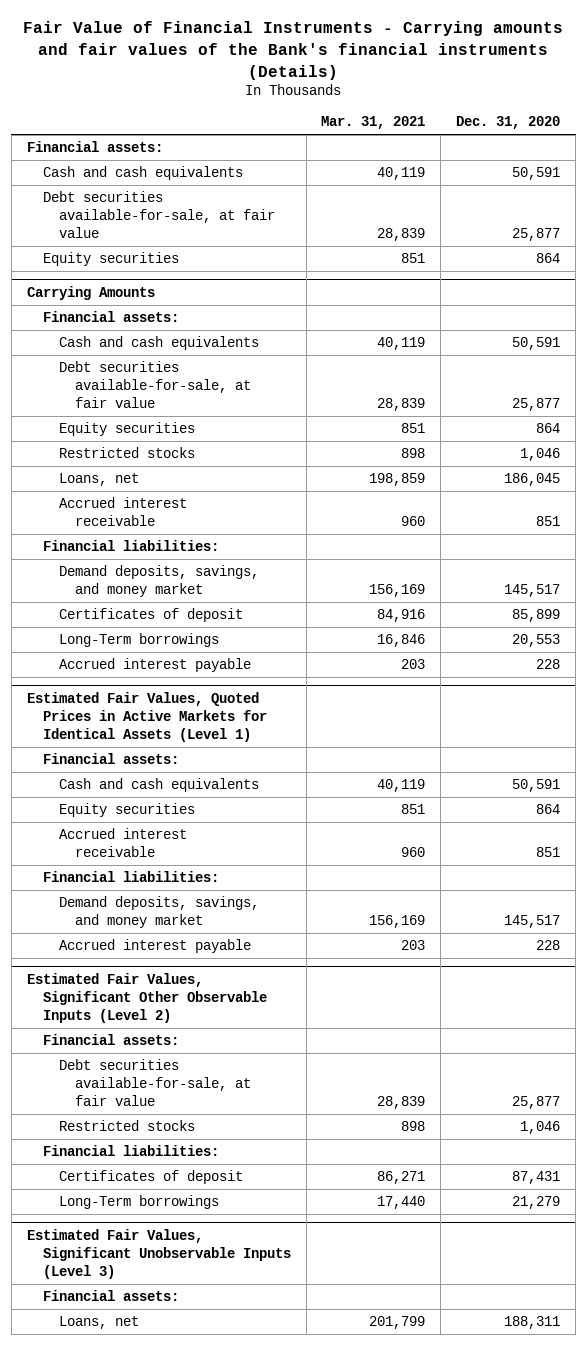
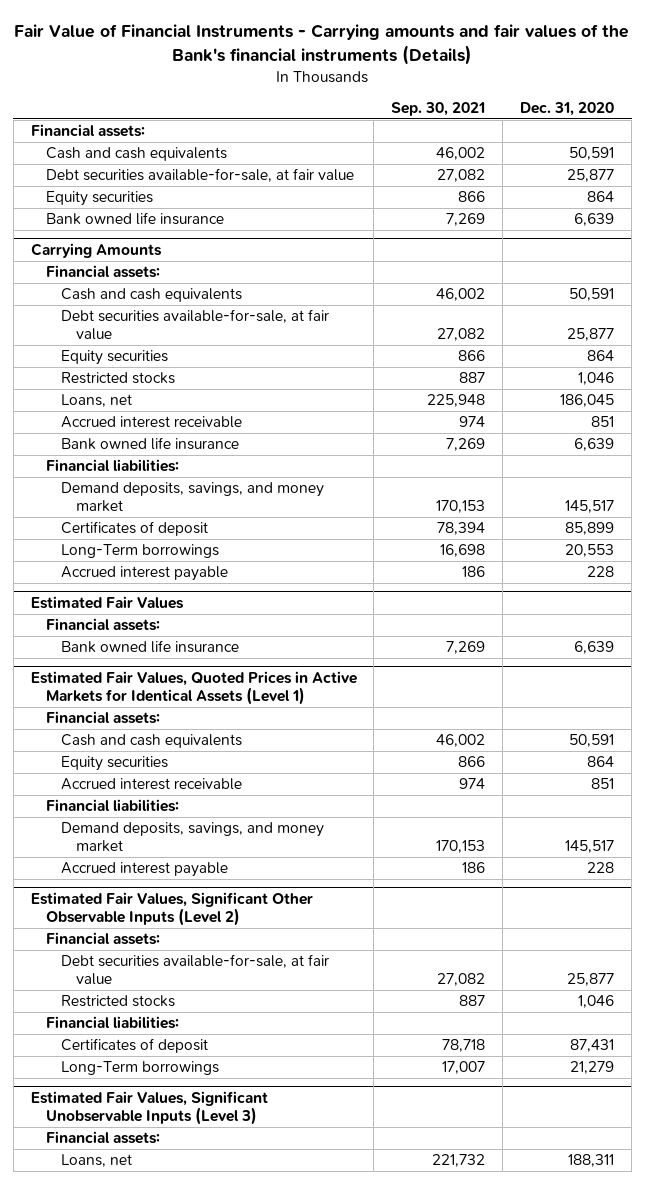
[321,116,426,130] Mar. 31, 2021 -> none
none -> [391,102,486,117] Sep. 30, 2021
none -> [45,212,224,226] Bank owned life insurance
none -> [60,437,239,451] Bank owned life insurance
none -> [30,596,184,610] Estimated Fair Values
none -> [45,618,160,632] Financial assets:
none -> [60,640,239,654] Bank owned life insurance

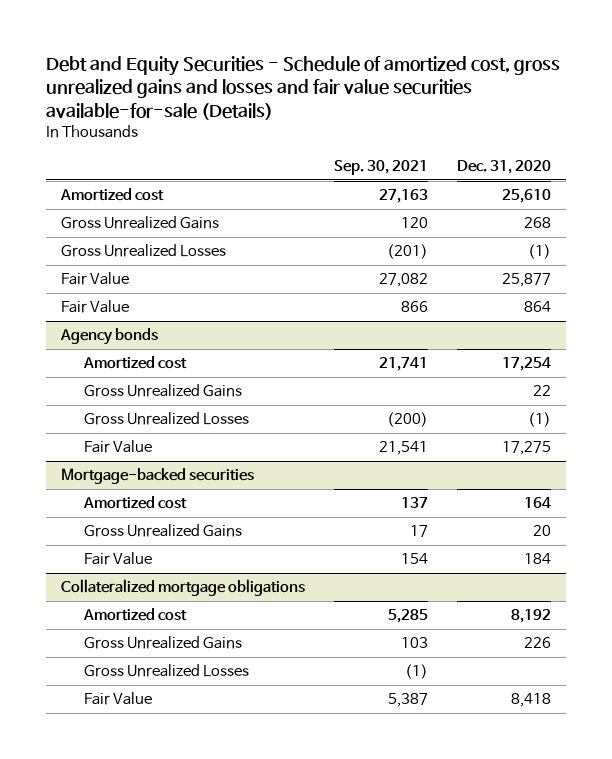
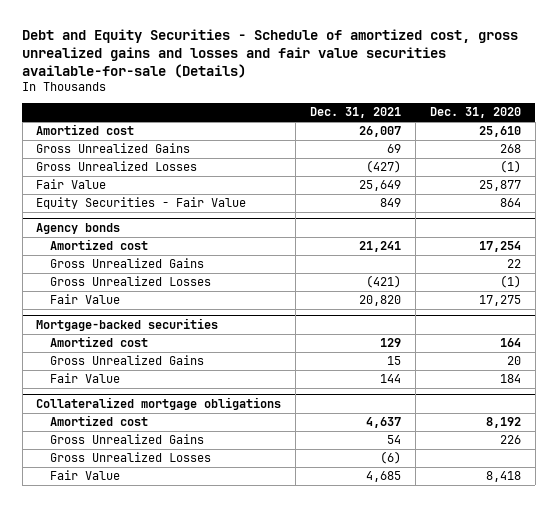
[333,160,428,176] Sep. 30, 2021 -> none
none -> [310,107,402,119] Dec. 31, 2021
[60,300,129,314] Fair Value -> [36,197,247,210] Equity Securities - Fair Value

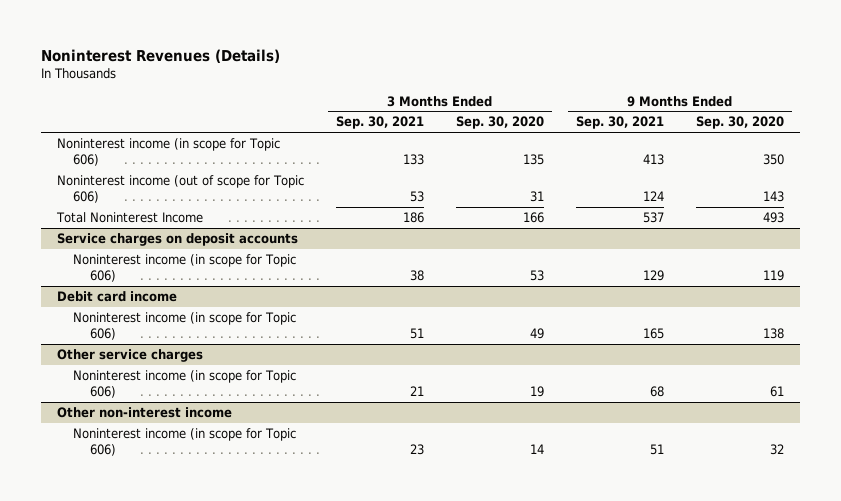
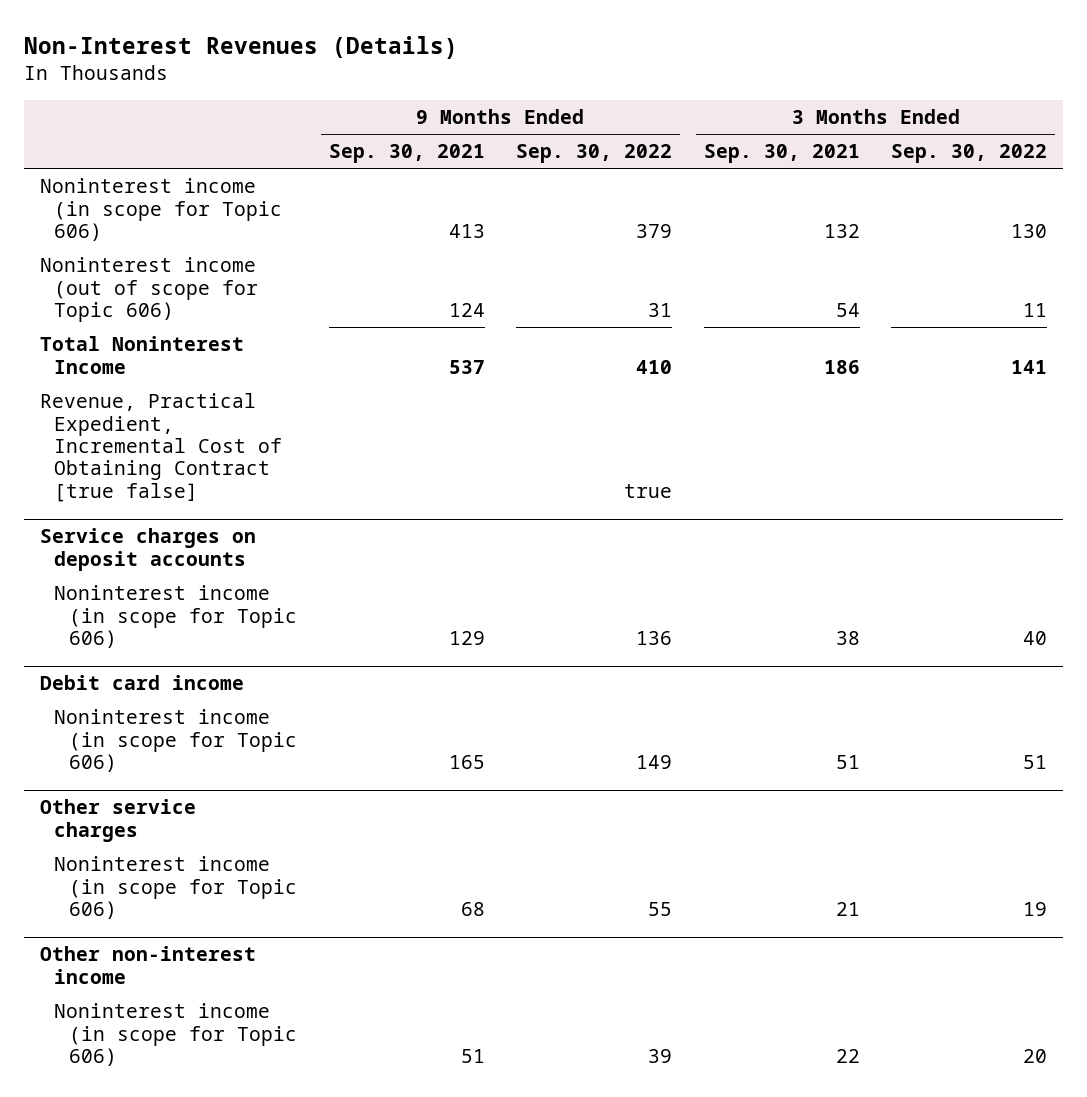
[41,48,281,63] Noninterest Revenues (Details) -> [23,36,458,60] Non-Interest Revenues (Details)
[456,116,545,130] Sep. 30, 2020 -> none
[696,116,785,130] Sep. 30, 2020 -> none
none -> [516,144,673,164] Sep. 30, 2022
none -> [891,144,1048,164] Sep. 30, 2022
[403,154,425,166] 133 -> [823,223,860,238] 132
[410,191,425,203] 53 -> [835,302,860,317] 54
none -> [39,393,283,502] Revenue, Practical Expedient, Incremental Cost of Obtaining Contract [true false]
[410,444,425,456] 23 -> [835,1048,860,1063] 22

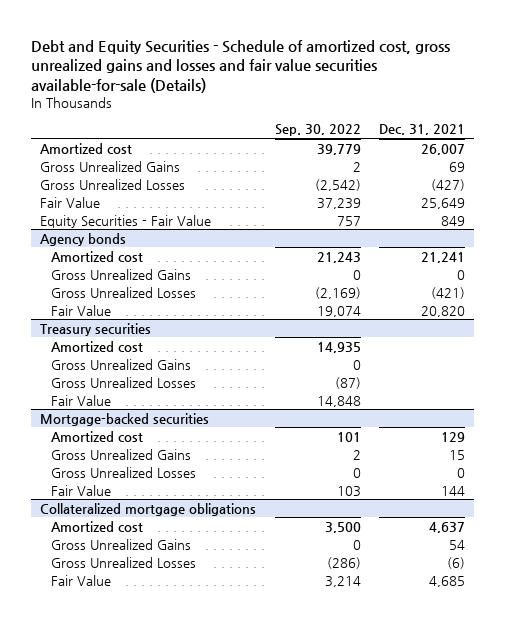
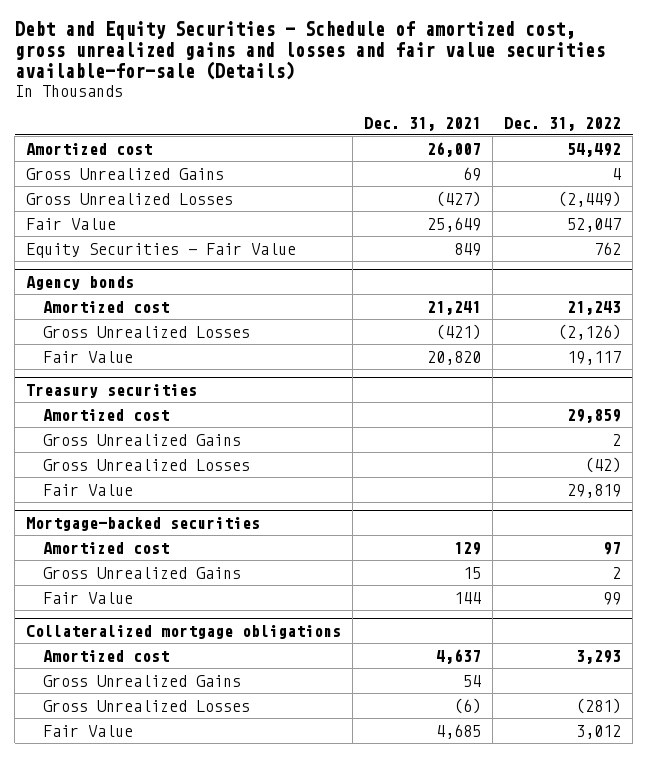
[274,124,361,137] Sep. 30, 2022 -> none
none -> [504,116,622,131] Dec. 31, 2022
[51,268,192,280] Gross Unrealized Gains -> none
[51,466,197,478] Gross Unrealized Losses -> none

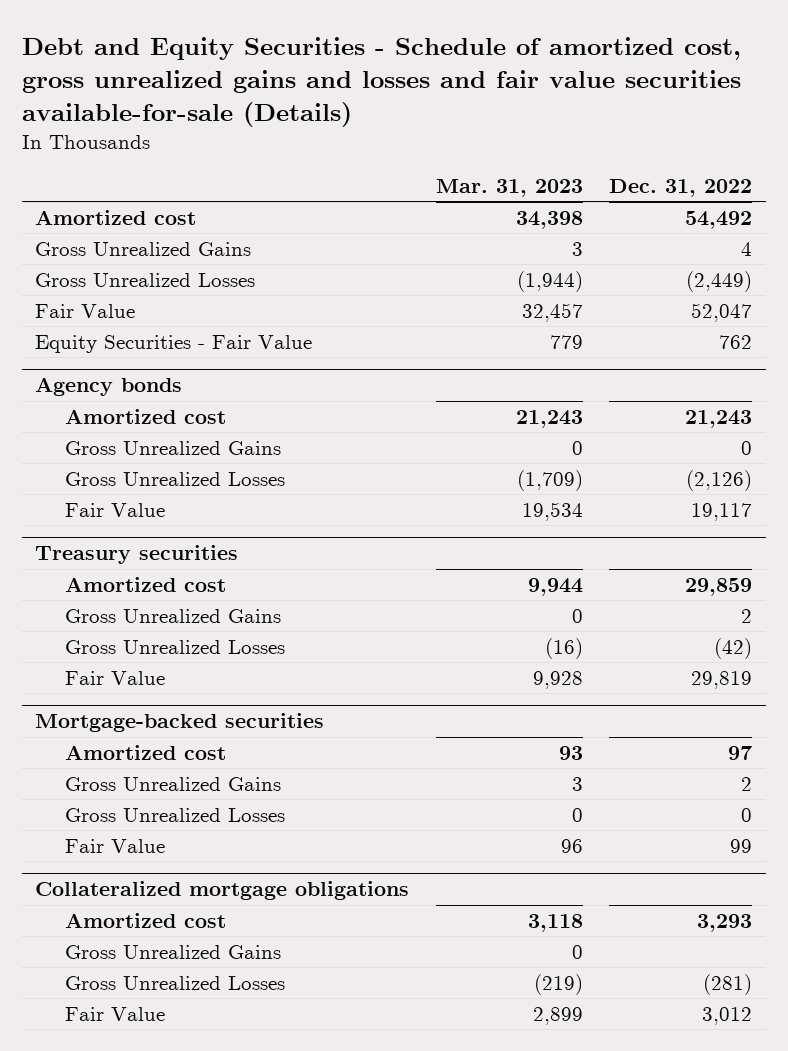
[364,116,482,131] Dec. 31, 2021 -> none
none -> [435,179,583,198] Mar. 31, 2023
none -> [65,440,282,455] Gross Unrealized Gains
none -> [65,807,286,822] Gross Unrealized Losses

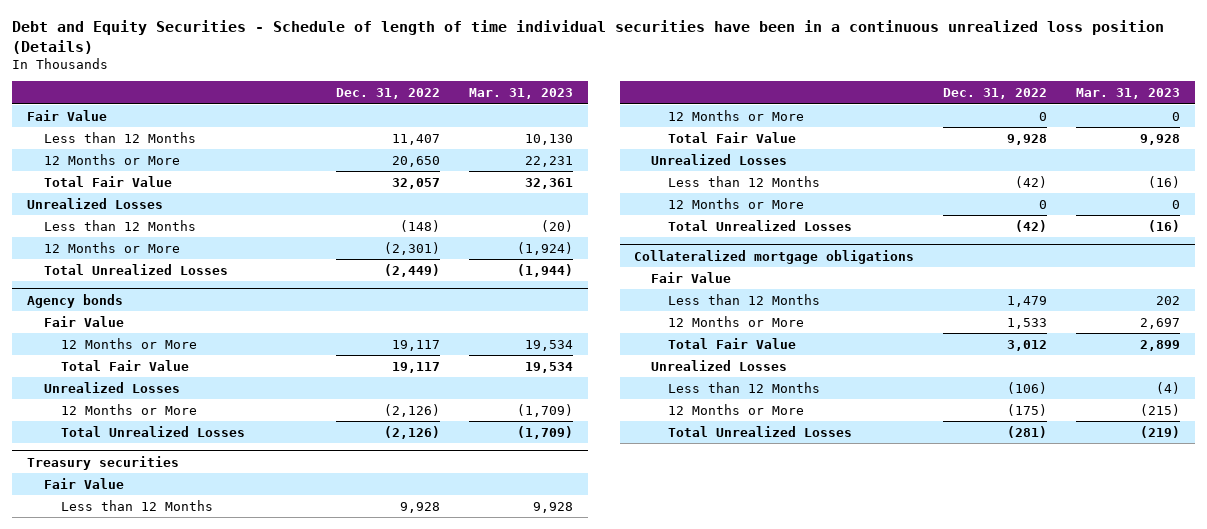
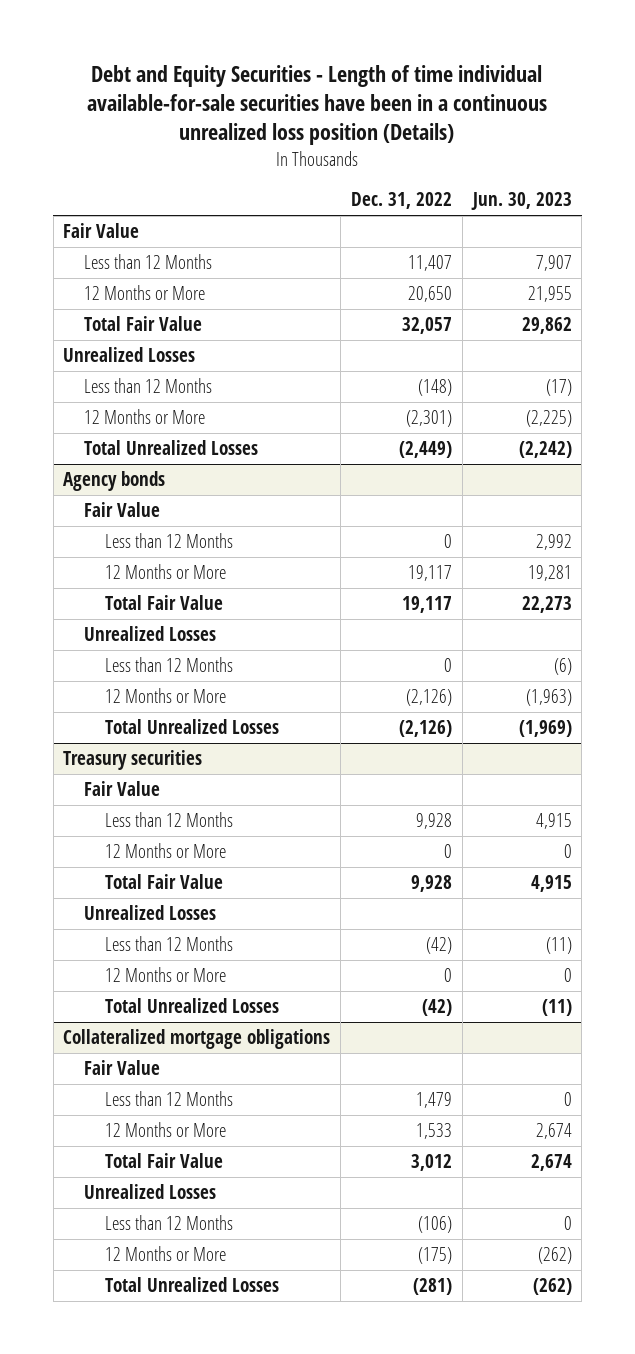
[12,19,1165,54] Debt and Equity Securities - Schedule of length of time individual securities have been in a continuous unrealized loss position (Details) -> [87,65,548,146] Debt and Equity Securities - Length of time individual available-for-sale securities have been in a continuous unrealized loss position (Details)
[469,88,574,100] Mar. 31, 2023 -> none
none -> [470,192,572,211] Jun. 30, 2023
none -> [105,533,234,549] Less than 12 Months
none -> [105,657,234,673] Less than 12 Months

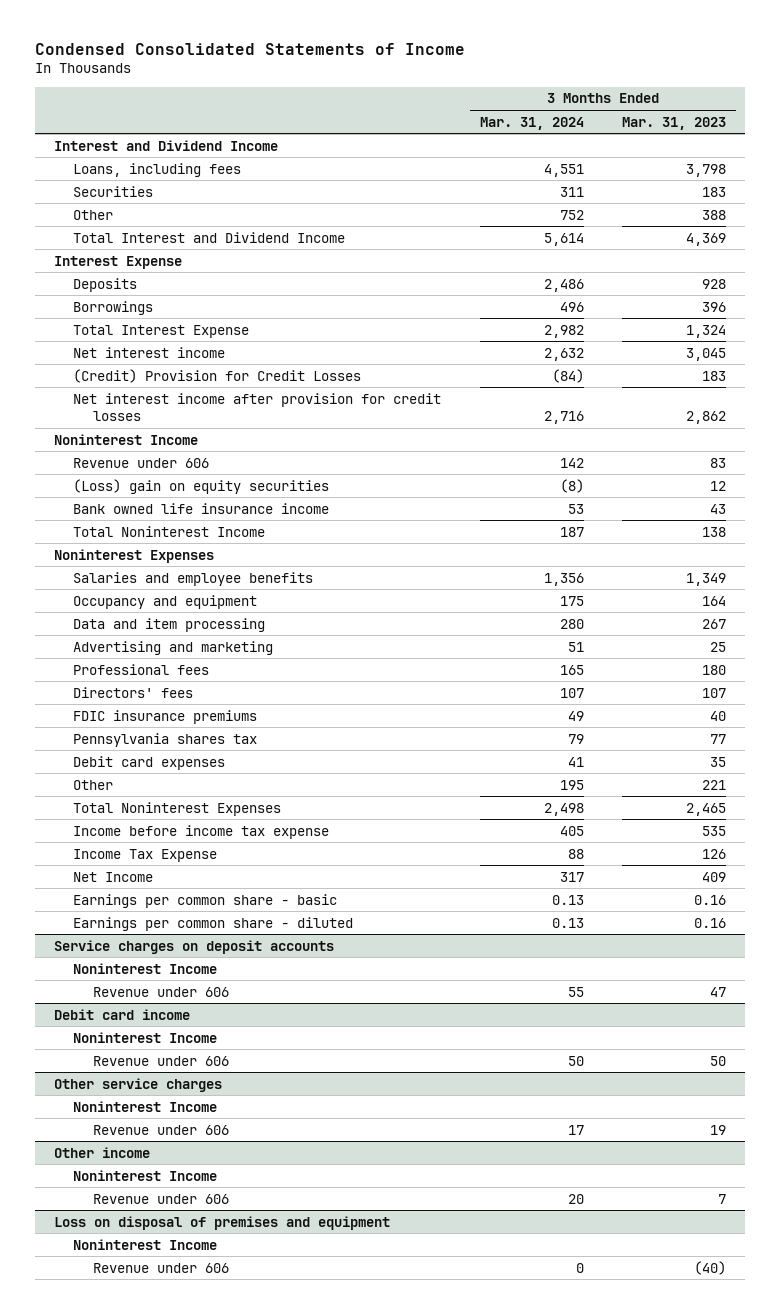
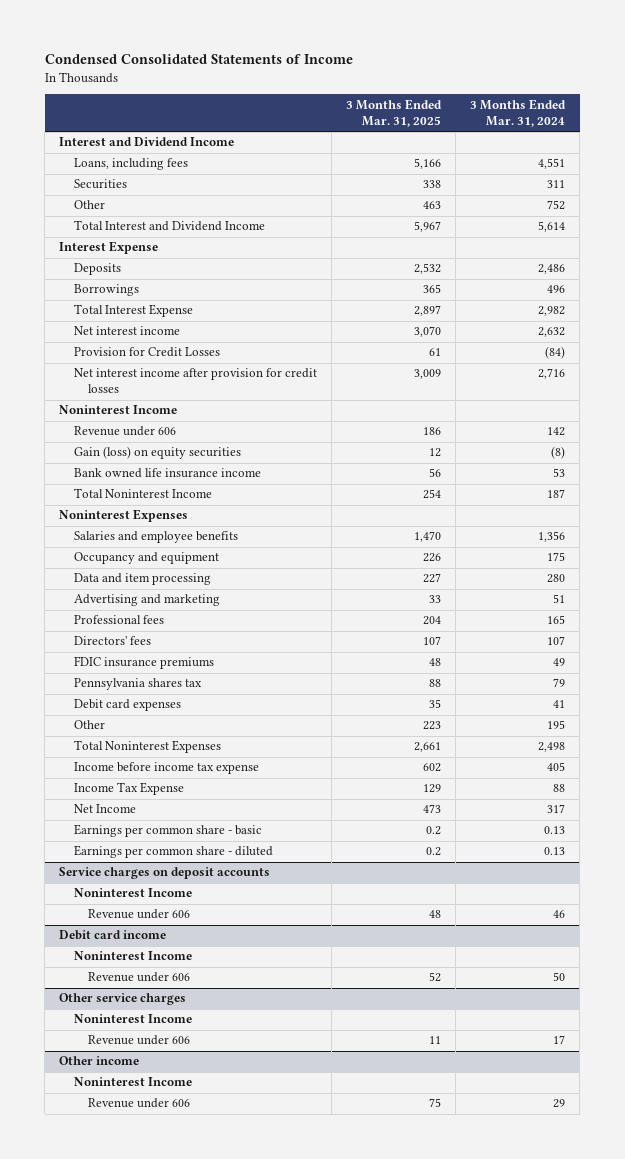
[622,116,727,130] Mar. 31, 2023 -> none
none -> [345,98,442,127] 3 Months Ended Mar. 31, 2025
[73,368,362,383] (Credit) Provision for Credit Losses -> [73,347,220,358] Provision for Credit Losses
[73,478,330,494] (Loss) gain on equity securities -> [73,446,241,460] Gain (loss) on equity securities
[567,986,584,997] 55 -> [553,910,566,919] 46
[53,1215,390,1230] Loss on disposal of premises and equipment -> none
[73,1238,218,1250] Noninterest Income -> none
[93,1262,230,1273] Revenue under 606 -> none
[567,1193,584,1204] 20 -> [553,1099,566,1109] 29

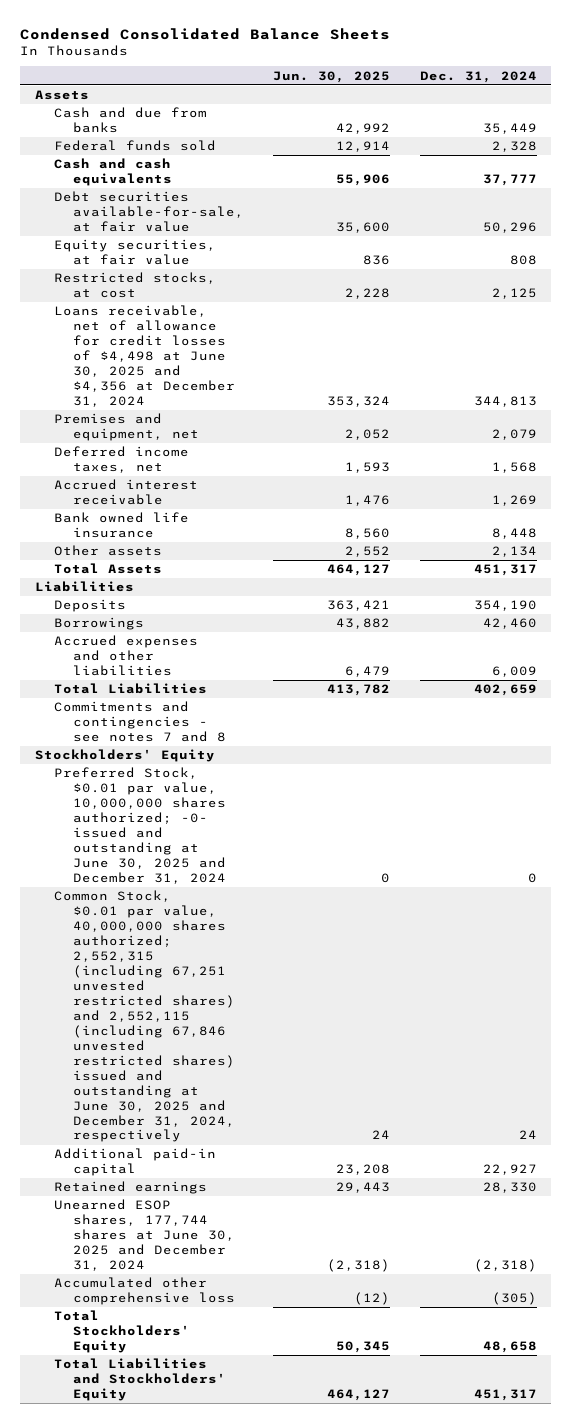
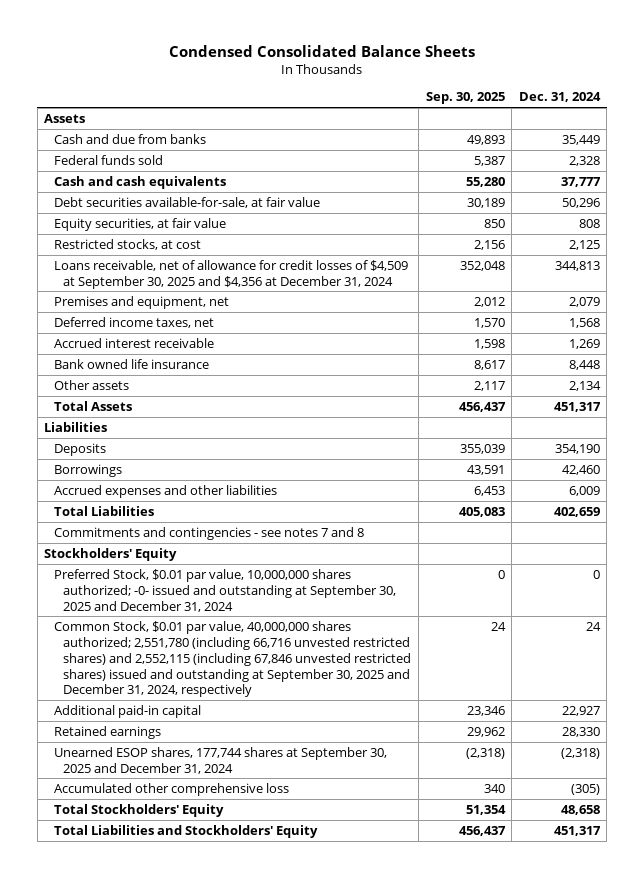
[273,70,391,83] Jun. 30, 2025 -> none
none -> [425,92,505,105] Sep. 30, 2025
[53,305,235,408] Loans receivable, net of allowance for credit losses of $4,498 at June 30, 2025 and $4,356 at December 31, 2024 -> [53,259,408,289] Loans receivable, net of allowance for credit losses of $4,509 at September 30, 2025 and $4,356 at December 31, 2024
[53,767,226,884] Preferred Stock, $0.01 par value, 10,000,000 shares authorized; -0- issued and outstanding at June 30, 2025 and December 31, 2024 -> [53,568,397,612] Preferred Stock, $0.01 par value, 10,000,000 shares authorized; -0- issued and outstanding at September 30, 2025 and December 31, 2024
[53,890,235,1143] Common Stock, $0.01 par value, 40,000,000 shares authorized; 2,552,315 (including 67,251 unvested restricted shares) and 2,552,115 (including 67,846 unvested restricted shares) issued and outstanding at June 30, 2025 and December 31, 2024, respectively -> [53,620,412,698] Common Stock, $0.01 par value, 40,000,000 shares authorized; 2,551,780 (including 66,716 unvested restricted shares) and 2,552,115 (including 67,846 unvested restricted shares) issued and outstanding at September 30, 2025 and December 31, 2024, respectively
[53,1199,235,1272] Unearned ESOP shares, 177,744 shares at June 30, 2025 and December 31, 2024 -> [53,746,387,774] Unearned ESOP shares, 177,744 shares at September 30, 2025 and December 31, 2024

